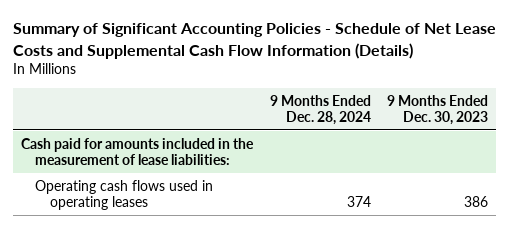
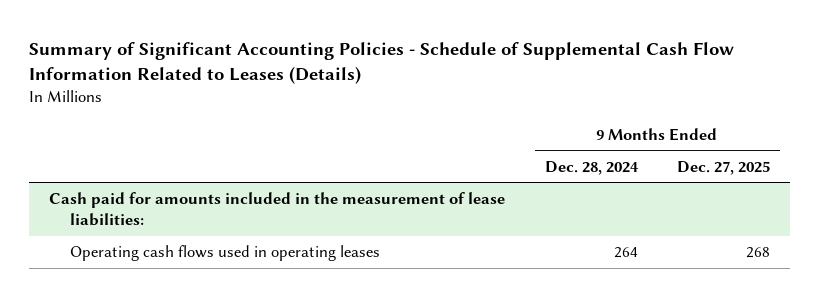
[13,23,497,59] Summary of Significant Accounting Policies - Schedule of Net Lease Costs and Supplemental Cash Flow Information (Details) -> [29,41,735,84] Summary of Significant Accounting Policies - Schedule of Supplemental Cash Flow Information Related to Leases (Details)
[386,94,488,126] 9 Months Ended Dec. 30, 2023 -> none
none -> [676,160,770,175] Dec. 27, 2025
[346,196,371,208] 374 -> [613,247,638,259] 264

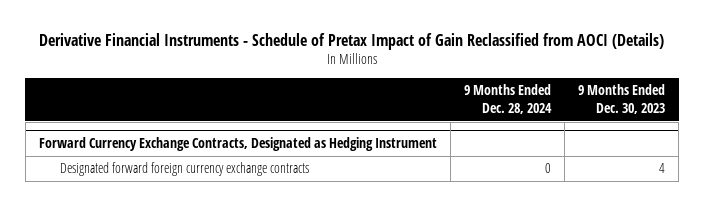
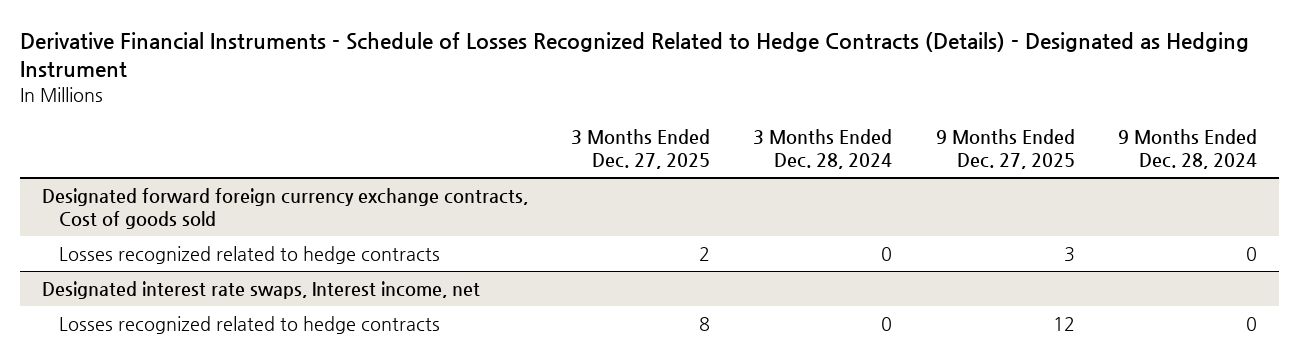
[38,33,664,51] Derivative Financial Instruments - Schedule of Pretax Impact of Gain Reclassified from AOCI (Details) -> [20,32,1250,78] Derivative Financial Instruments - Schedule of Losses Recognized Related to Hedge Contracts (Details) - Designated as Hedging Instrument
[578,84,666,114] 9 Months Ended Dec. 30, 2023 -> none
none -> [571,129,711,169] 3 Months Ended Dec. 27, 2025
none -> [753,129,893,169] 3 Months Ended Dec. 28, 2024
none -> [935,129,1075,169] 9 Months Ended Dec. 27, 2025
[38,137,437,152] Forward Currency Exchange Contracts, Designated as Hedging Instrument -> none
none -> [41,187,528,229] Designated forward foreign currency exchange contracts, Cost of goods sold
[60,162,310,177] Designated forward foreign currency exchange contracts -> [59,245,441,264] Losses recognized related to hedge contracts
none -> [41,280,480,299] Designated interest rate swaps, Interest income, net
none -> [59,315,441,334] Losses recognized related to hedge contracts

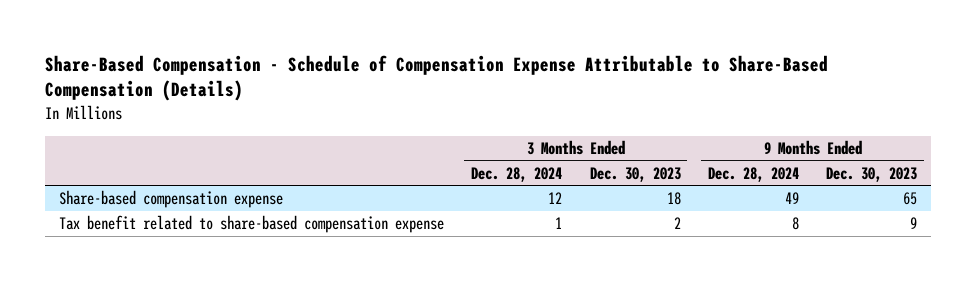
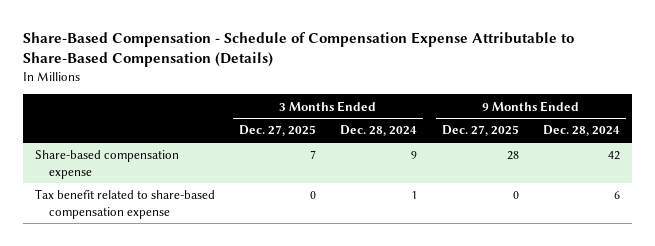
[589,166,681,182] Dec. 30, 2023 -> none
[826,166,918,182] Dec. 30, 2023 -> none
none -> [239,125,317,137] Dec. 27, 2025
none -> [441,125,519,137] Dec. 27, 2025
[548,192,563,205] 12 -> [411,151,418,160] 9
[785,192,800,205] 49 -> [608,151,621,161] 42
[792,217,800,231] 8 -> [614,191,621,200] 6

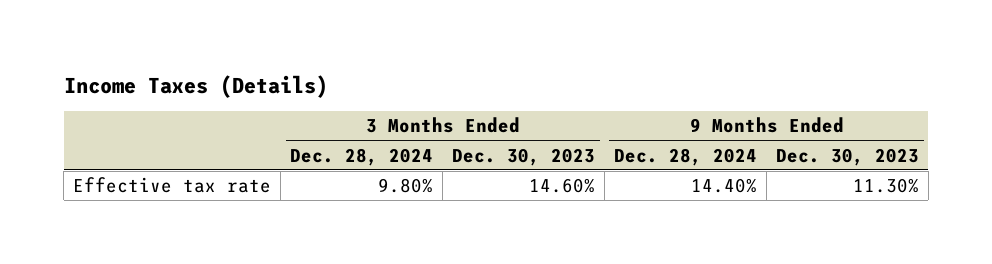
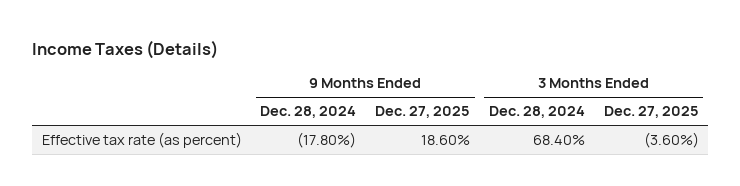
[452,147,596,166] Dec. 30, 2023 -> none
[776,147,920,166] Dec. 30, 2023 -> none
none -> [375,106,471,119] Dec. 27, 2025
none -> [603,106,699,119] Dec. 27, 2025
[73,177,272,194] Effective tax rate -> [41,132,242,149] Effective tax rate (as percent)
[378,178,434,194] 9.80% -> [532,135,585,146] 68.40%
[691,178,758,194] 14.40% -> [297,132,357,149] (17.80%)

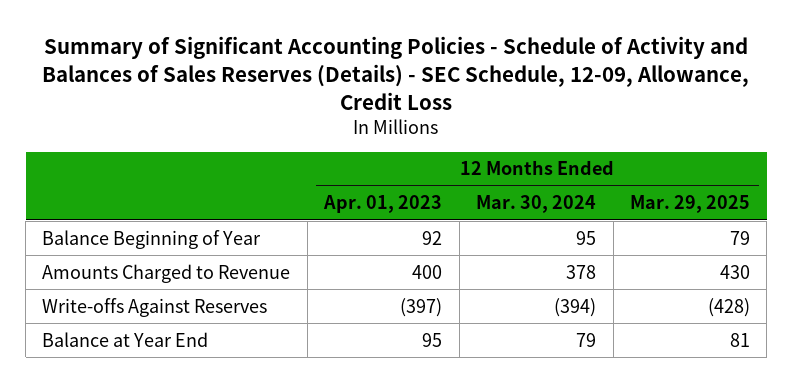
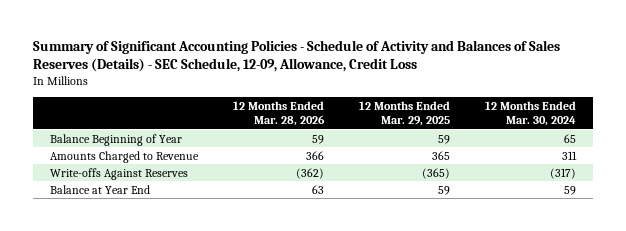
[323,195,443,214] Apr. 01, 2023 -> none
none -> [233,100,326,126] 12 Months Ended Mar. 28, 2026
[576,230,597,245] 95 -> [563,133,576,143] 65
[730,230,751,245] 79 -> [437,134,450,144] 59
[566,264,597,279] 378 -> [561,150,577,160] 311
[720,264,751,279] 430 -> [431,150,450,160] 365
[554,297,597,317] (394) -> [549,167,576,179] (317)
[708,297,751,317] (428) -> [421,167,450,179] (365)
[576,332,597,347] 79 -> [563,185,576,195] 59
[730,332,751,347] 81 -> [437,185,450,195] 59

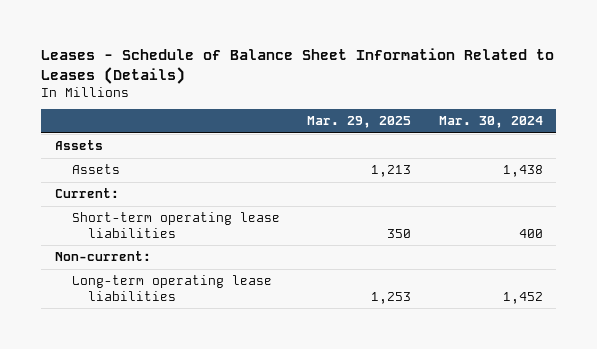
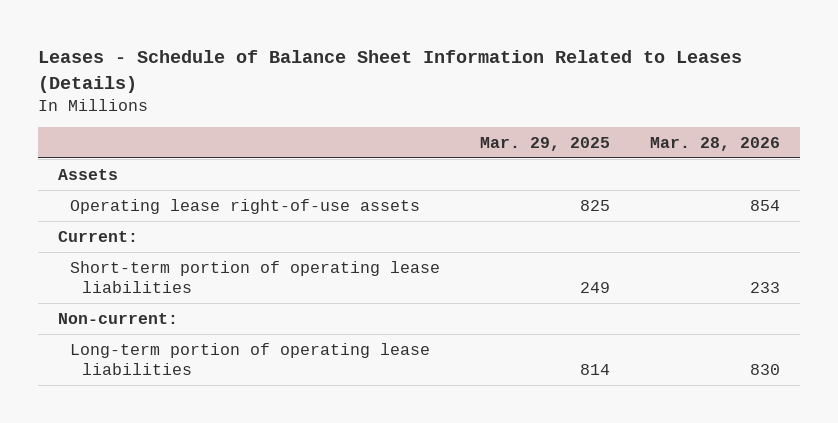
[438,116,543,129] Mar. 30, 2024 -> none
none -> [649,136,780,151] Mar. 28, 2026
[71,164,120,175] Assets -> none
none -> [69,198,420,214] Operating lease right-of-use assets
[71,212,280,238] Short-term operating lease liabilities -> [69,260,440,293] Short-term portion of operating lease liabilities
[387,228,412,238] 350 -> [579,281,610,293] 249
[71,275,272,301] Long-term operating lease liabilities -> [69,342,430,375] Long-term portion of operating lease liabilities
[371,291,412,304] 1,253 -> [579,363,610,375] 814

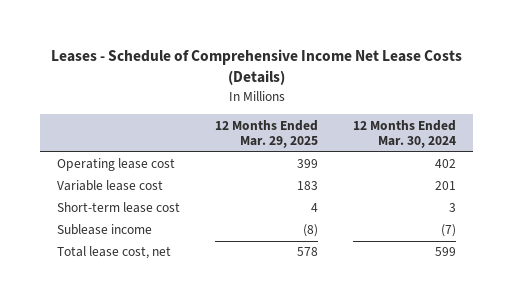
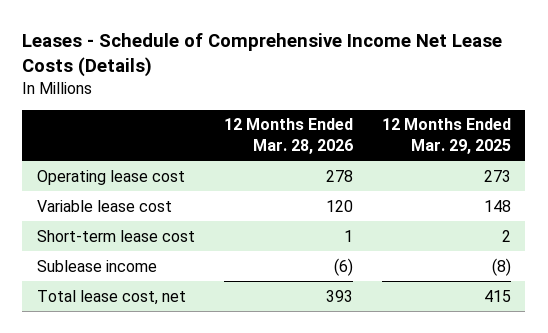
[352,119,456,149] 12 Months Ended Mar. 30, 2024 -> none
none -> [223,118,353,154] 12 Months Ended Mar. 28, 2026
[297,159,319,169] 399 -> [483,169,511,182] 273
[297,181,319,191] 183 -> [483,199,511,212] 148
[311,203,319,213] 4 -> [501,229,511,242] 2
[297,247,319,257] 578 -> [483,289,511,302] 415

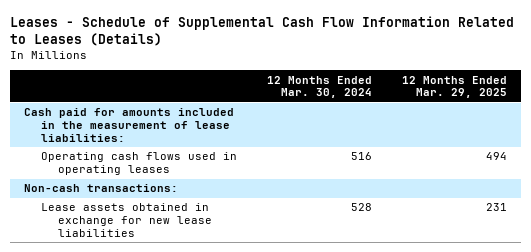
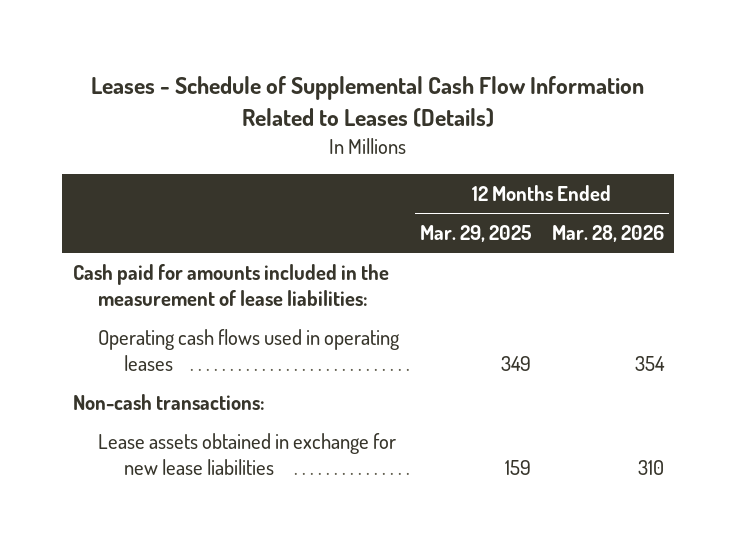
[266,75,372,99] 12 Months Ended Mar. 30, 2024 -> none
none -> [551,225,664,243] Mar. 28, 2026
[485,152,507,161] 494 -> [500,356,531,372] 349
[485,203,507,212] 231 -> [504,460,531,476] 159

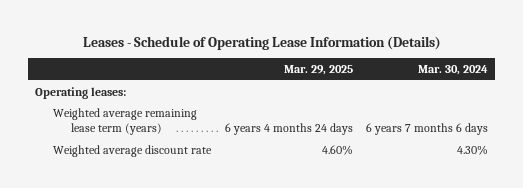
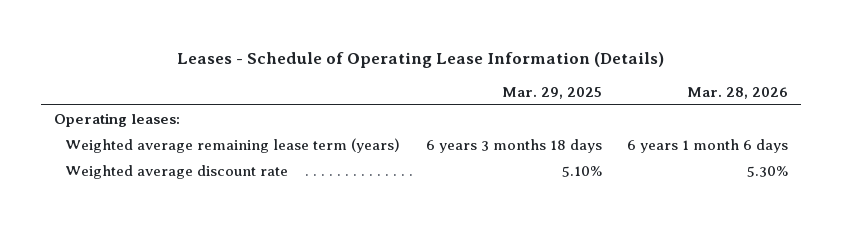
[418,65,489,76] Mar. 30, 2024 -> none
none -> [687,86,789,99] Mar. 28, 2026
[224,122,353,135] 6 years 4 months 24 days -> [425,139,602,154] 6 years 3 months 18 days
[321,144,353,155] 4.60% -> [561,166,602,178] 5.10%

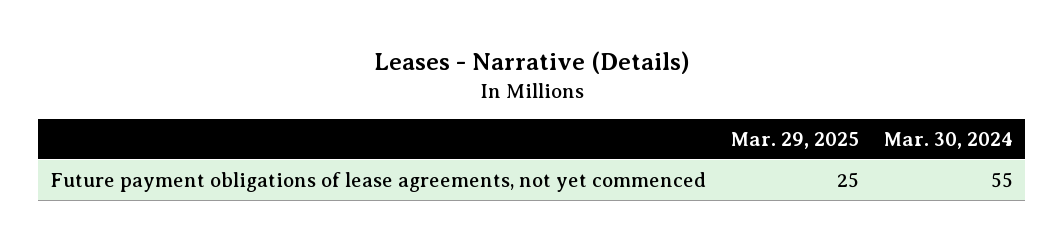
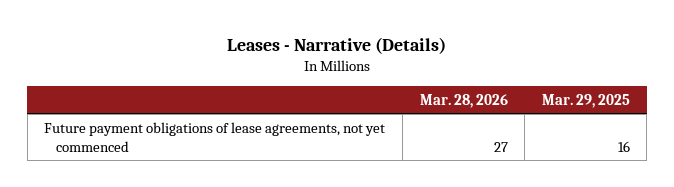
[884,131,1014,149] Mar. 30, 2024 -> none
none -> [419,93,508,108] Mar. 28, 2026
[837,172,860,189] 25 -> [617,140,630,152] 16

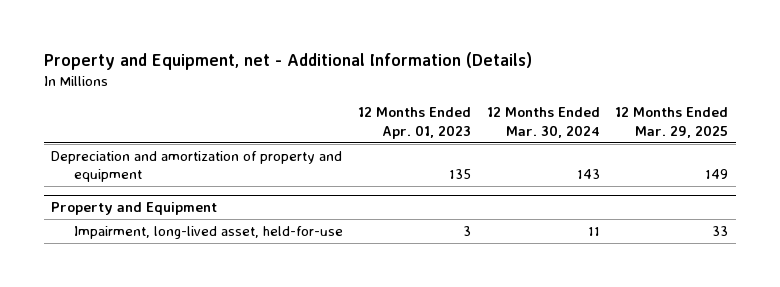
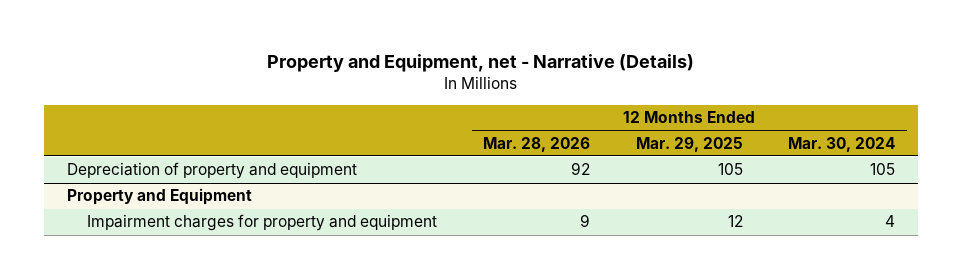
[43,52,532,71] Property and Equipment, net - Additional Information (Details) -> [267,54,695,73] Property and Equipment, net - Narrative (Details)
[358,107,472,140] 12 Months Ended Apr. 01, 2023 -> none
none -> [483,136,591,152] Mar. 28, 2026
[51,150,343,183] Depreciation and amortization of property and equipment -> [66,162,357,180] Depreciation of property and equipment
[576,169,600,180] 143 -> [870,163,896,176] 105
[705,169,729,180] 149 -> [717,163,743,176] 105
[73,225,343,239] Impairment, long-lived asset, held-for-use -> none
none -> [87,214,438,232] Impairment charges for property and equipment

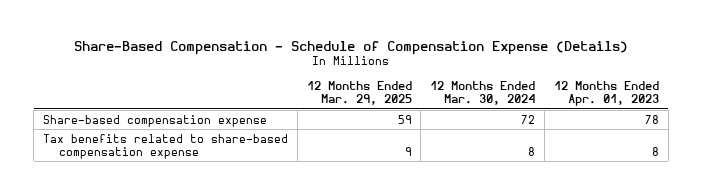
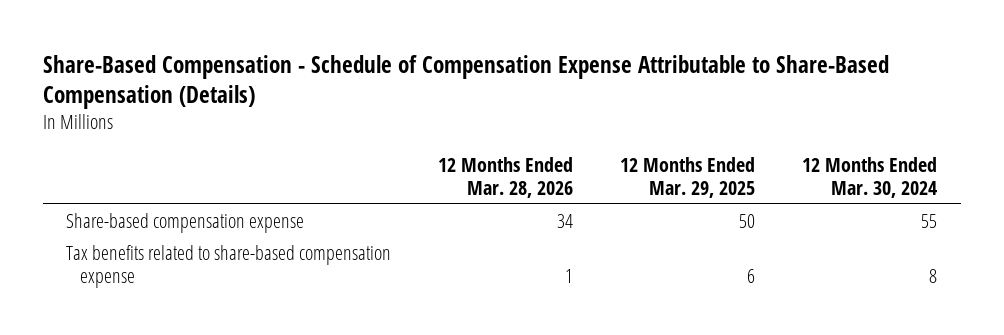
[73,40,628,55] Share-Based Compensation - Schedule of Compensation Expense (Details) -> [42,54,889,110] Share-Based Compensation - Schedule of Compensation Expense Attributable to Share-Based Compensation (Details)
[553,81,659,107] 12 Months Ended Apr. 01, 2023 -> none
none -> [438,156,574,198] 12 Months Ended Mar. 28, 2026
[397,114,412,124] 59 -> [739,213,756,228] 50
[521,114,536,124] 72 -> [921,213,938,228] 55
[404,146,412,156] 9 -> [747,268,756,283] 6

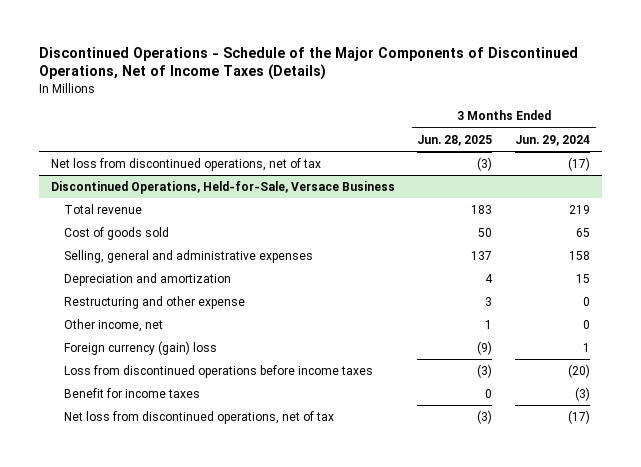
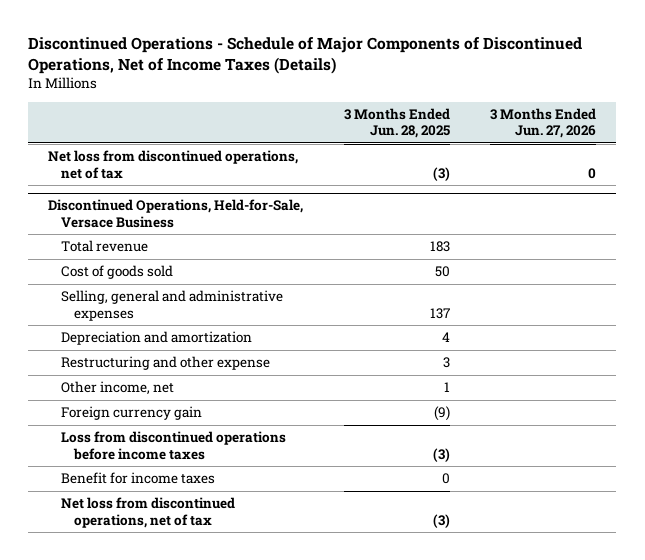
[39,46,579,81] Discontinued Operations - Schedule of the Major Components of Discontinued Operations, Net of Income Taxes (Details) -> [28,37,583,75] Discontinued Operations - Schedule of Major Components of Discontinued Operations, Net of Income Taxes (Details)
[515,134,591,146] Jun. 29, 2024 -> none
none -> [490,108,597,139] 3 Months Ended Jun. 27, 2026
[63,340,217,355] Foreign currency (gain) loss -> [61,406,203,421] Foreign currency gain

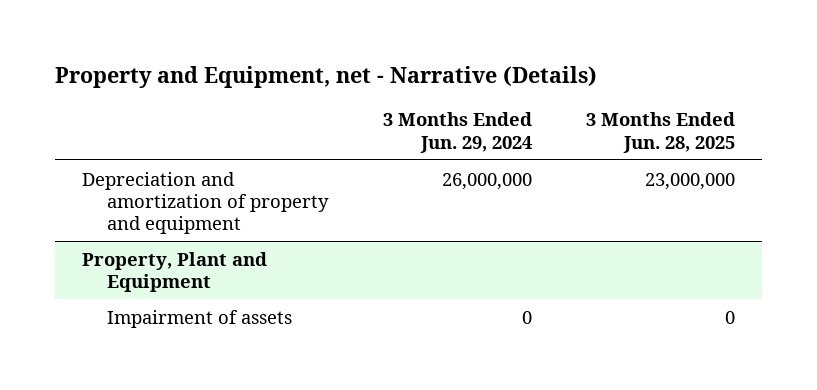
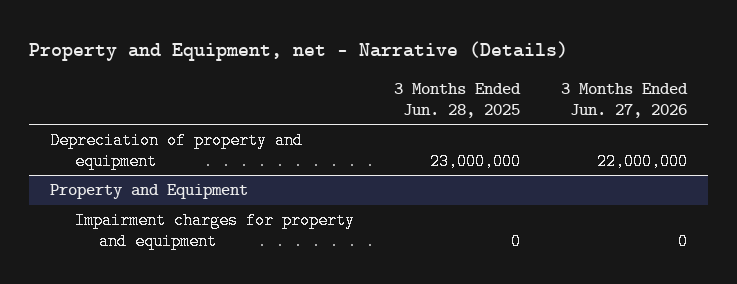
[382,112,532,153] 3 Months Ended Jun. 29, 2024 -> none
none -> [561,83,689,118] 3 Months Ended Jun. 27, 2026
[81,171,330,234] Depreciation and amortization of property and equipment -> [49,132,303,170] Depreciation of property and equipment
[81,251,267,292] Property, Plant and Equipment -> [49,184,248,200] Property and Equipment
[107,309,293,328] Impairment of assets -> [74,212,355,250] Impairment charges for property and equipment

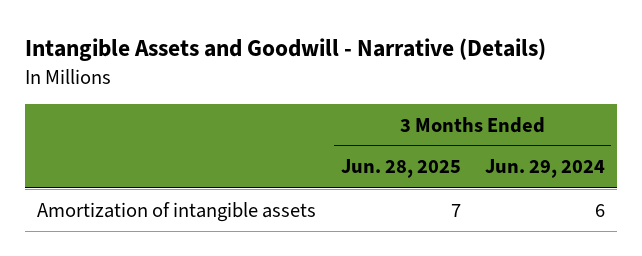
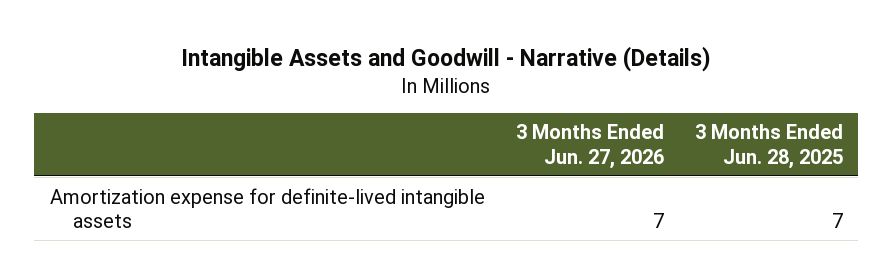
[485,159,606,179] Jun. 29, 2024 -> none
none -> [515,124,664,169] 3 Months Ended Jun. 27, 2026
[37,201,317,222] Amortization of intangible assets -> [49,187,485,228] Amortization expense for definite-lived intangible assets

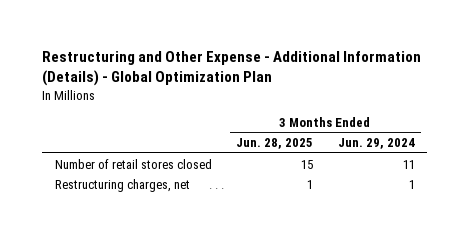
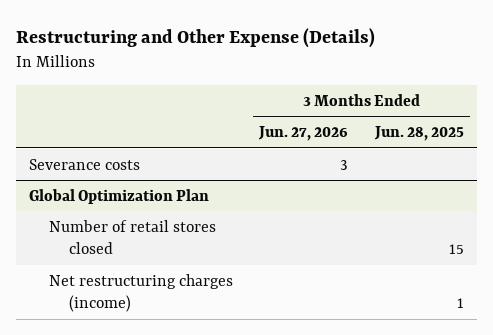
[42,51,422,87] Restructuring and Other Expense - Additional Information (Details) - Global Optimization Plan -> [15,28,375,49] Restructuring and Other Expense (Details)
[337,138,415,150] Jun. 29, 2024 -> none
none -> [258,126,349,142] Jun. 27, 2026
none -> [28,158,140,170] Severance costs
none -> [28,188,209,204] Global Optimization Plan
[54,178,190,192] Restructuring charges, net -> [48,273,233,313] Net restructuring charges (income)

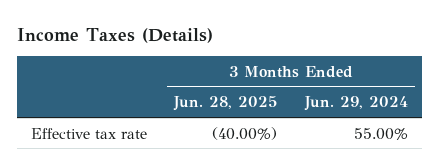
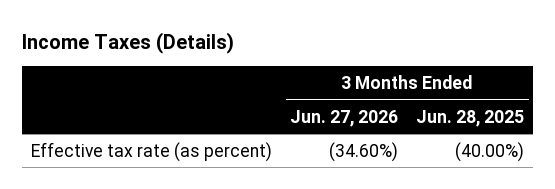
[303,96,408,112] Jun. 29, 2024 -> none
none -> [290,109,399,127] Jun. 27, 2026
[30,127,147,139] Effective tax rate -> [30,141,272,162] Effective tax rate (as percent)

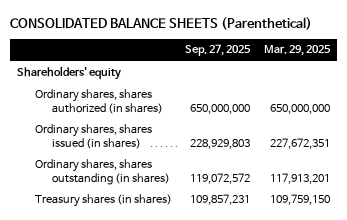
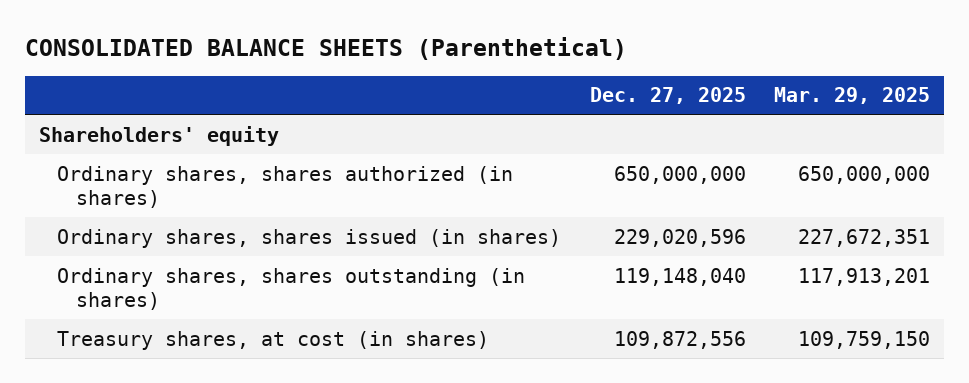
[185,44,252,57] Sep. 27, 2025 -> none
none -> [589,87,746,105] Dec. 27, 2025
[34,193,172,207] Treasury shares (in shares) -> [57,330,490,350] Treasury shares, at cost (in shares)

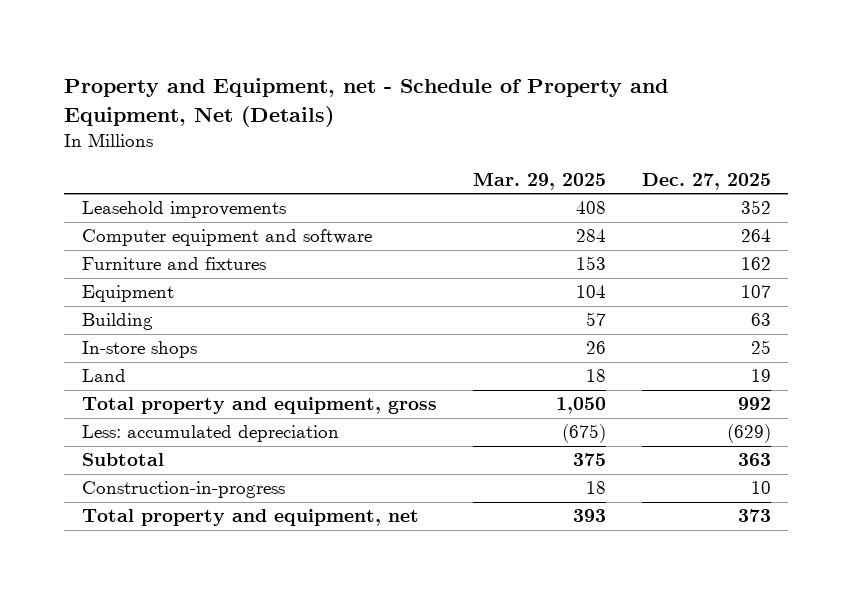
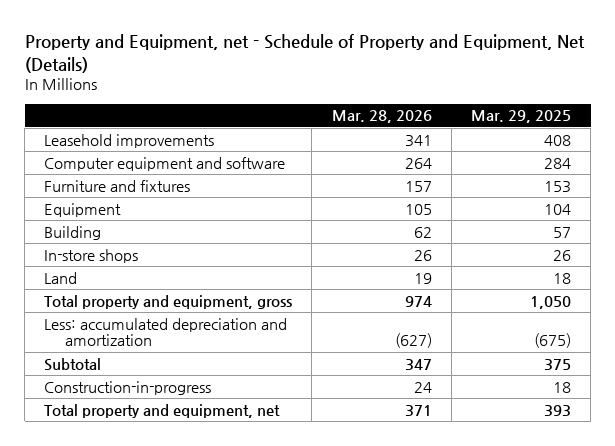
[641,172,771,190] Dec. 27, 2025 -> none
none -> [331,110,432,124] Mar. 28, 2026
[82,425,340,443] Less: accumulated depreciation -> [44,317,288,347] Less: accumulated depreciation and amortization

